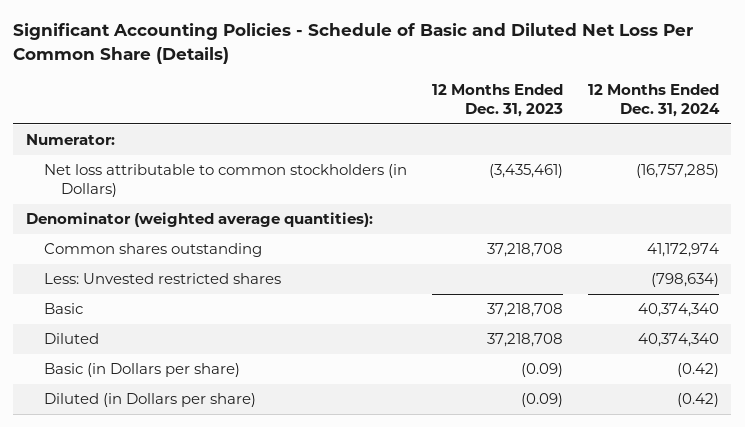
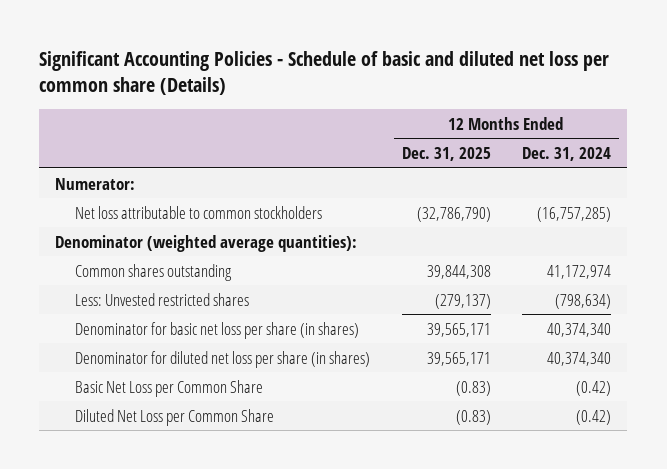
[13,23,694,64] Significant Accounting Policies - Schedule of Basic and Diluted Net Loss Per Common Share (Details) -> [39,50,610,96] Significant Accounting Policies - Schedule of basic and diluted net loss per common share (Details)
[431,83,563,117] 12 Months Ended Dec. 31, 2023 -> none
none -> [401,147,491,162] Dec. 31, 2025
[43,164,407,198] Net loss attributable to common stockholders (in Dollars) -> [74,205,322,219] Net loss attributable to common stockholders
[43,303,83,315] Basic -> [74,321,359,339] Denominator for basic net loss per share (in shares)
[43,333,99,345] Diluted -> [74,350,370,368] Denominator for diluted net loss per share (in shares)
[43,363,240,378] Basic (in Dollars per share) -> [74,379,263,397] Basic Net Loss per Common Share
[43,393,256,408] Diluted (in Dollars per share) -> [74,408,274,426] Diluted Net Loss per Common Share

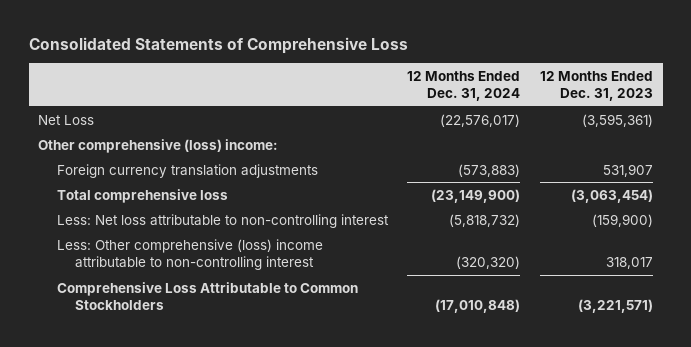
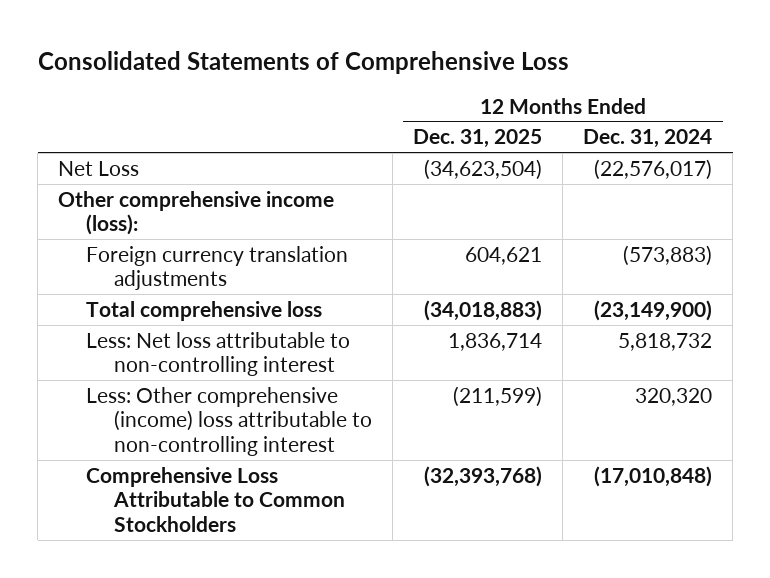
[540,70,654,102] 12 Months Ended Dec. 31, 2023 -> none
none -> [413,129,543,149] Dec. 31, 2025
[38,138,279,153] Other comprehensive (loss) income: -> [58,190,335,236] Other comprehensive income (loss):
[449,213,521,227] (5,818,732) -> [618,332,713,351] 5,818,732
[56,238,323,271] Less: Other comprehensive (loss) income attributable to non-controlling interest -> [86,386,373,456] Less: Other comprehensive (income) loss attributable to non-controlling interest
[456,256,521,270] (320,320) -> [635,387,713,406] 320,320

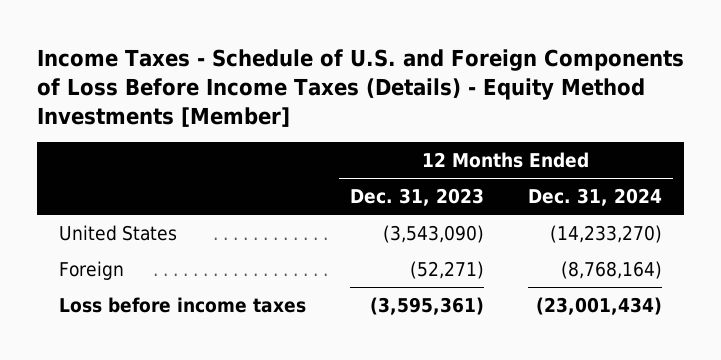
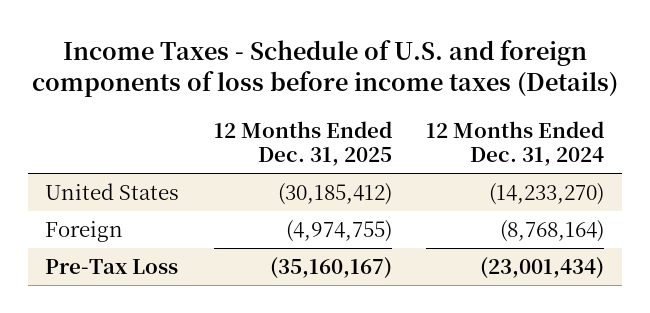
[36,48,684,127] Income Taxes - Schedule of U.S. and Foreign Components of Loss Before Income Taxes (Details) - Equity Method Investments [Member] -> [31,39,618,98] Income Taxes - Schedule of U.S. and foreign components of loss before income taxes (Details)
[349,188,484,207] Dec. 31, 2023 -> none
none -> [213,120,392,167] 12 Months Ended Dec. 31, 2025
[58,296,306,313] Loss before income taxes -> [45,259,179,275] Pre-Tax Loss

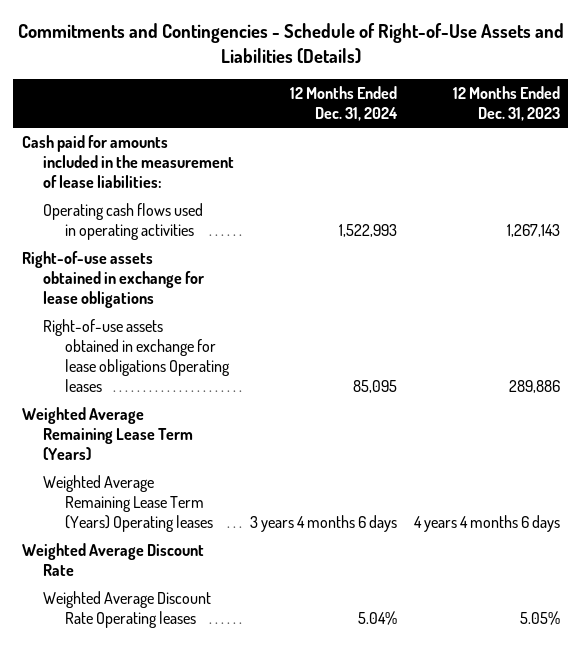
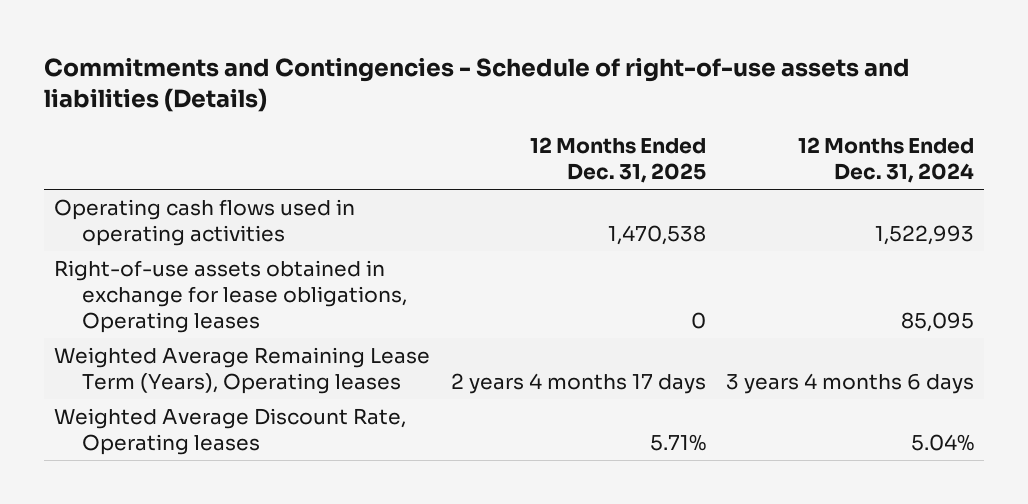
[17,23,564,65] Commitments and Contingencies - Schedule of Right-of-Use Assets and Liabilities (Details) -> [43,56,910,113] Commitments and Contingencies - Schedule of right-of-use assets and liabilities (Details)
[452,86,560,122] 12 Months Ended Dec. 31, 2023 -> none
none -> [529,136,706,183] 12 Months Ended Dec. 31, 2025
[21,134,235,188] Cash paid for amounts included in the measurement of lease liabilities: -> none
[21,250,205,308] Right-of-use assets obtained in exchange for lease obligations -> none
[21,406,194,460] Weighted Average Remaining Lease Term (Years) -> none
[21,542,204,576] Weighted Average Discount Rate -> none
[43,318,230,392] Right-of-use assets obtained in exchange for lease obligations Operating leases -> [54,260,407,333] Right-of-use assets obtained in exchange for lease obligations, Operating leases
[43,474,213,532] Weighted Average Remaining Lease Term (Years) Operating leases -> [54,347,431,395] Weighted Average Remaining Lease Term (Years), Operating leases
[43,590,212,628] Weighted Average Discount Rate Operating leases -> [54,408,407,456] Weighted Average Discount Rate, Operating leases

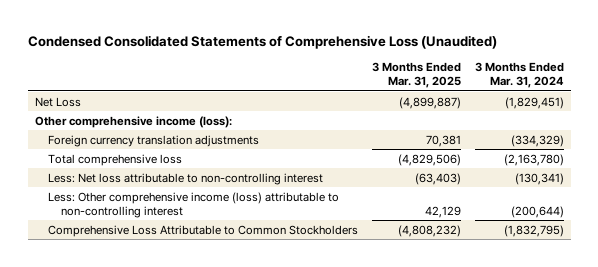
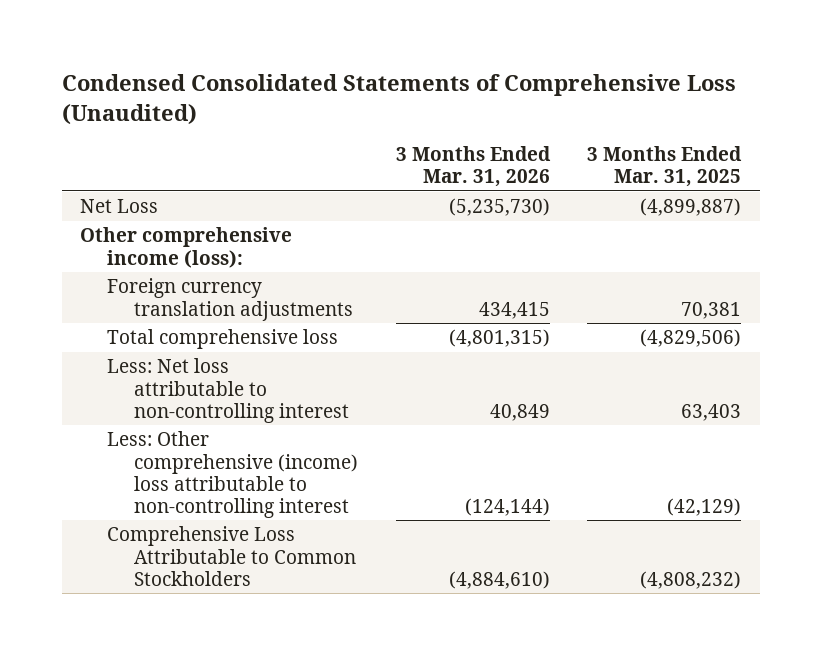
[474,62,564,89] 3 Months Ended Mar. 31, 2024 -> none
none -> [395,145,551,188] 3 Months Ended Mar. 31, 2026
[414,172,461,185] (63,403) -> [681,403,742,421] 63,403
[47,191,339,218] Less: Other comprehensive income (loss) attributable to non-controlling interest -> [107,431,359,518] Less: Other comprehensive (income) loss attributable to non-controlling interest
[424,205,461,218] 42,129 -> [667,497,742,516] (42,129)

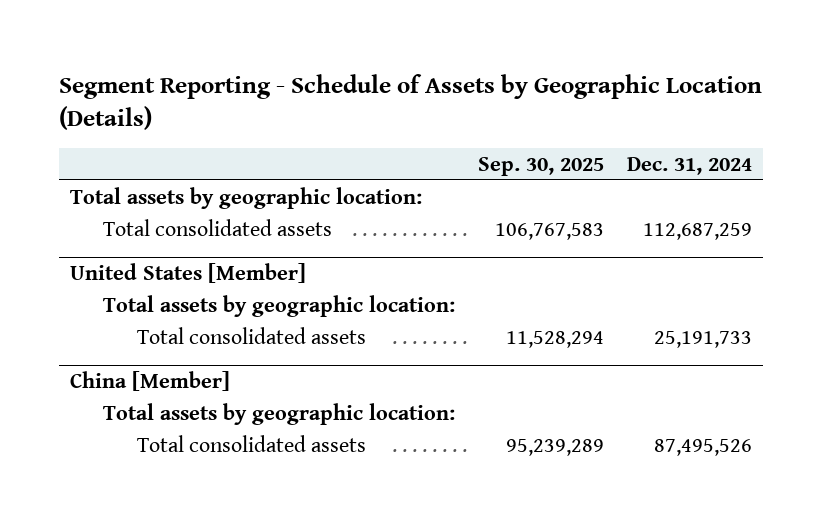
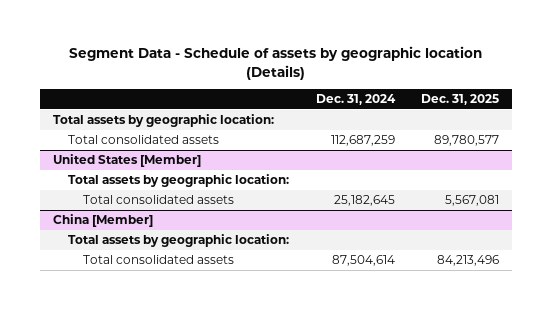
[58,73,762,131] Segment Reporting - Schedule of Assets by Geographic Location (Details) -> [69,46,483,80] Segment Data - Schedule of assets by geographic location (Details)
[478,156,605,176] Sep. 30, 2025 -> none
none -> [421,93,500,105] Dec. 31, 2025
[653,330,752,348] 25,191,733 -> [333,195,395,207] 25,182,645
[653,438,752,456] 87,495,526 -> [331,255,395,267] 87,504,614

